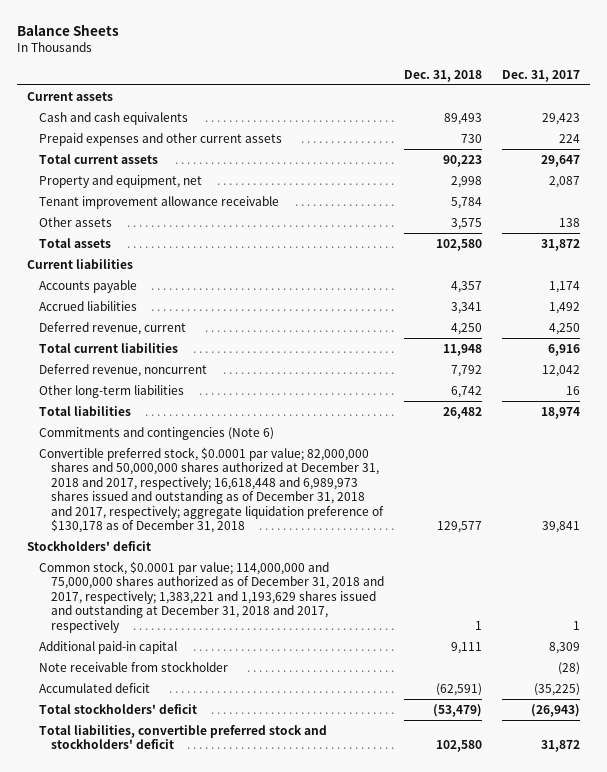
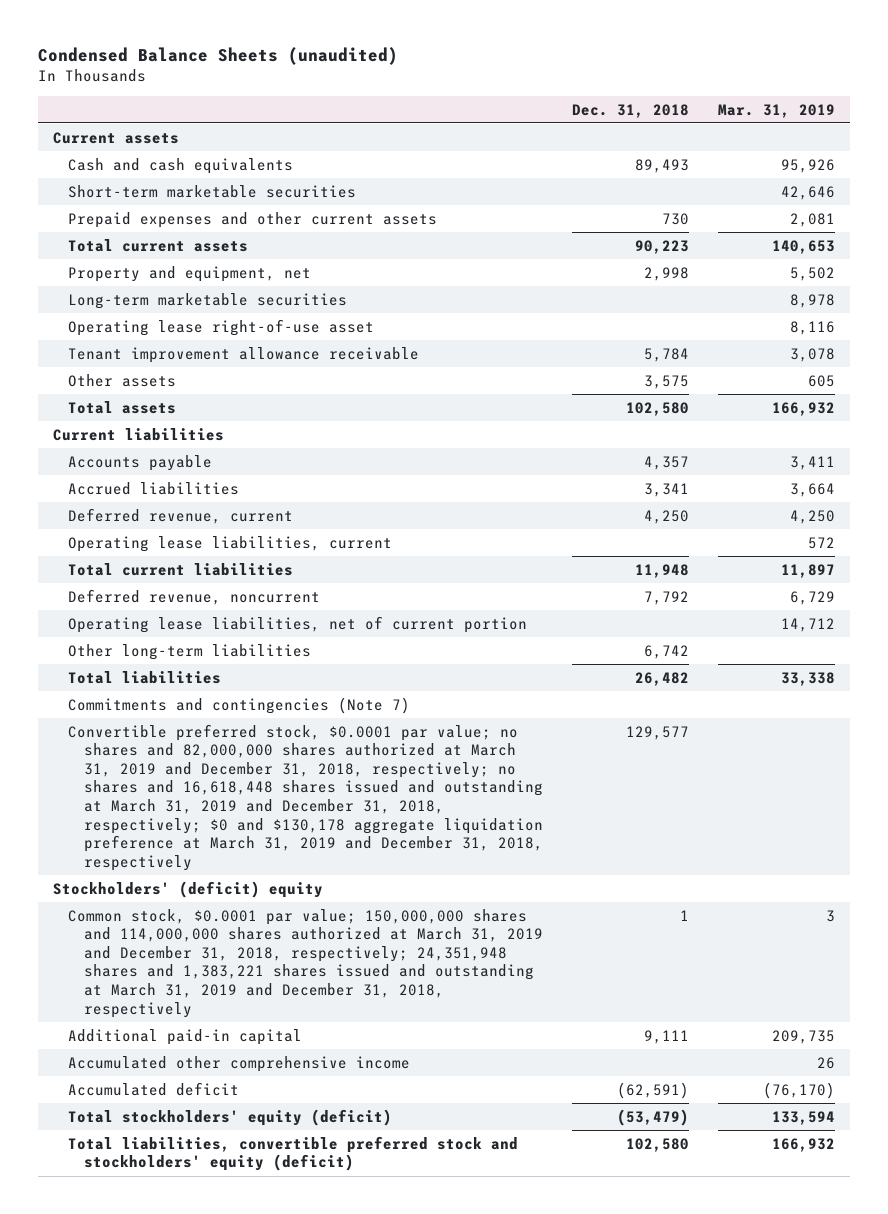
[17,23,120,36] Balance Sheets -> [38,47,399,66] Condensed Balance Sheets (unaudited)
[501,69,580,82] Dec. 31, 2017 -> none
none -> [718,103,836,118] Mar. 31, 2019
none -> [68,184,357,198] Short-term marketable securities
none -> [68,292,348,309] Long-term marketable securities
none -> [68,318,375,336] Operating lease right-of-use asset
none -> [68,535,393,552] Operating lease liabilities, current
none -> [68,615,528,633] Operating lease liabilities, net of current portion
[39,426,275,440] Commitments and contingencies (Note 6) -> [68,696,411,714] Commitments and contingencies (Note 7)
[39,446,384,534] Convertible preferred stock, $0.0001 par value; 82,000,000 shares and 50,000,000 shares authorized at December 31, 2018 and 2017, respectively; 16,618,448 and 6,989,973 shares issued and outstanding as of December 31, 2018 and 2017, respectively; aggregate liquidation preference of $130,178 as of December 31, 2018 -> [68,723,543,871] Convertible preferred stock, $0.0001 par value; no shares and 82,000,000 shares authorized at March 31, 2019 and December 31, 2018, respectively; no shares and 16,618,448 shares issued and outstanding at March 31, 2019 and December 31, 2018, respectively; $0 and $130,178 aggregate liquidation preference at March 31, 2019 and December 31, 2018, respectively
[27,540,152,551] Stockholders' deficit -> [52,880,323,898] Stockholders' (deficit) equity
[39,560,384,633] Common stock, $0.0001 par value; 114,000,000 and 75,000,000 shares authorized as of December 31, 2018 and 2017, respectively; 1,383,221 and 1,193,629 shares issued and outstanding at December 31, 2018 and 2017, respectively -> [68,908,543,1018] Common stock, $0.0001 par value; 150,000,000 shares and 114,000,000 shares authorized at March 31, 2019 and December 31, 2018, respectively; 24,351,948 shares and 1,383,221 shares issued and outstanding at March 31, 2019 and December 31, 2018, respectively
[39,660,229,672] Note receivable from stockholder -> none
none -> [68,1055,411,1072] Accumulated other comprehensive income
[39,703,198,714] Total stockholders' deficit -> [68,1108,393,1126] Total stockholders' equity (deficit)
[39,724,328,750] Total liabilities, convertible preferred stock and stockholders' deficit -> [68,1135,519,1172] Total liabilities, convertible preferred stock and stockholders' equity (deficit)

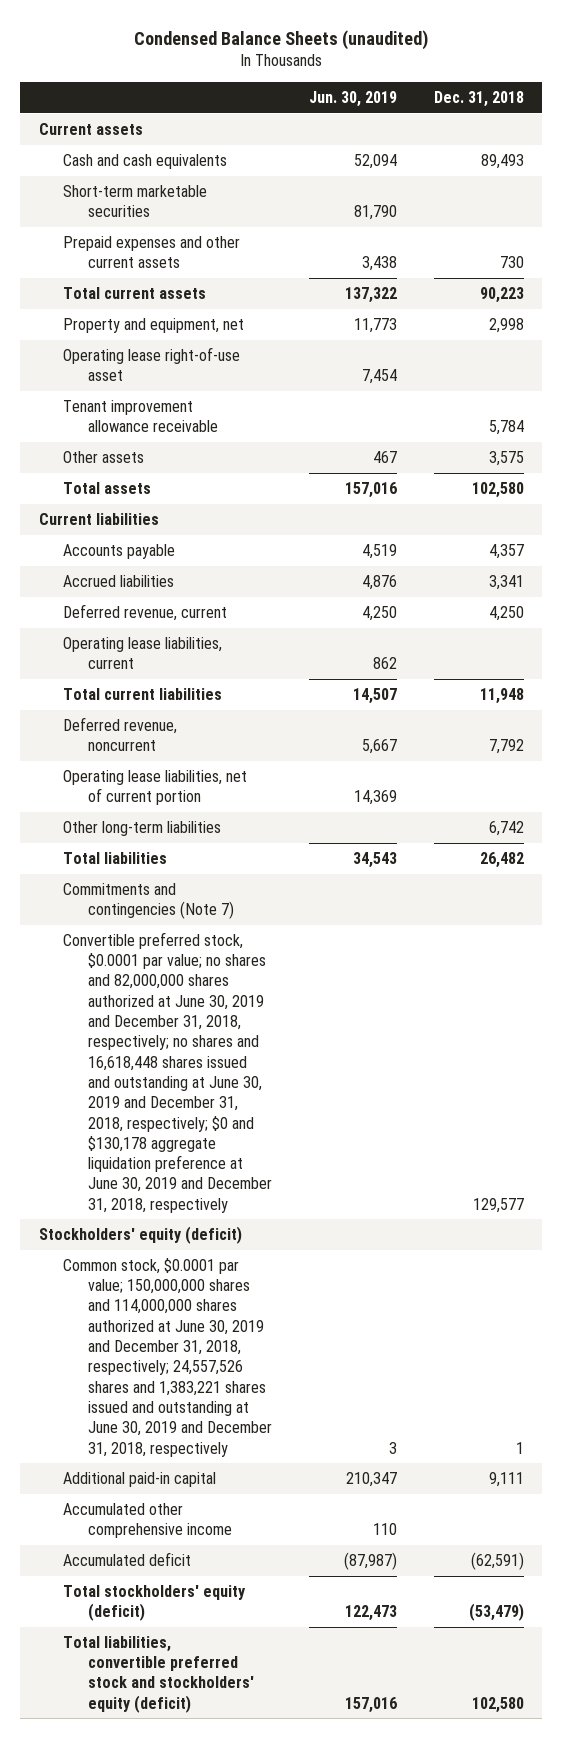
[718,103,836,118] Mar. 31, 2019 -> none
none -> [308,90,397,107] Jun. 30, 2019
[68,292,348,309] Long-term marketable securities -> none
[68,723,543,871] Convertible preferred stock, $0.0001 par value; no shares and 82,000,000 shares authorized at March 31, 2019 and December 31, 2018, respectively; no shares and 16,618,448 shares issued and outstanding at March 31, 2019 and December 31, 2018, respectively; $0 and $130,178 aggregate liquidation preference at March 31, 2019 and December 31, 2018, respectively -> [63,931,272,1213] Convertible preferred stock, $0.0001 par value; no shares and 82,000,000 shares authorized at June 30, 2019 and December 31, 2018, respectively; no shares and 16,618,448 shares issued and outstanding at June 30, 2019 and December 31, 2018, respectively; $0 and $130,178 aggregate liquidation preference at June 30, 2019 and December 31, 2018, respectively
[52,880,323,898] Stockholders' (deficit) equity -> [38,1225,242,1244] Stockholders' equity (deficit)
[68,908,543,1018] Common stock, $0.0001 par value; 150,000,000 shares and 114,000,000 shares authorized at March 31, 2019 and December 31, 2018, respectively; 24,351,948 shares and 1,383,221 shares issued and outstanding at March 31, 2019 and December 31, 2018, respectively -> [63,1257,272,1457] Common stock, $0.0001 par value; 150,000,000 shares and 114,000,000 shares authorized at June 30, 2019 and December 31, 2018, respectively; 24,557,526 shares and 1,383,221 shares issued and outstanding at June 30, 2019 and December 31, 2018, respectively

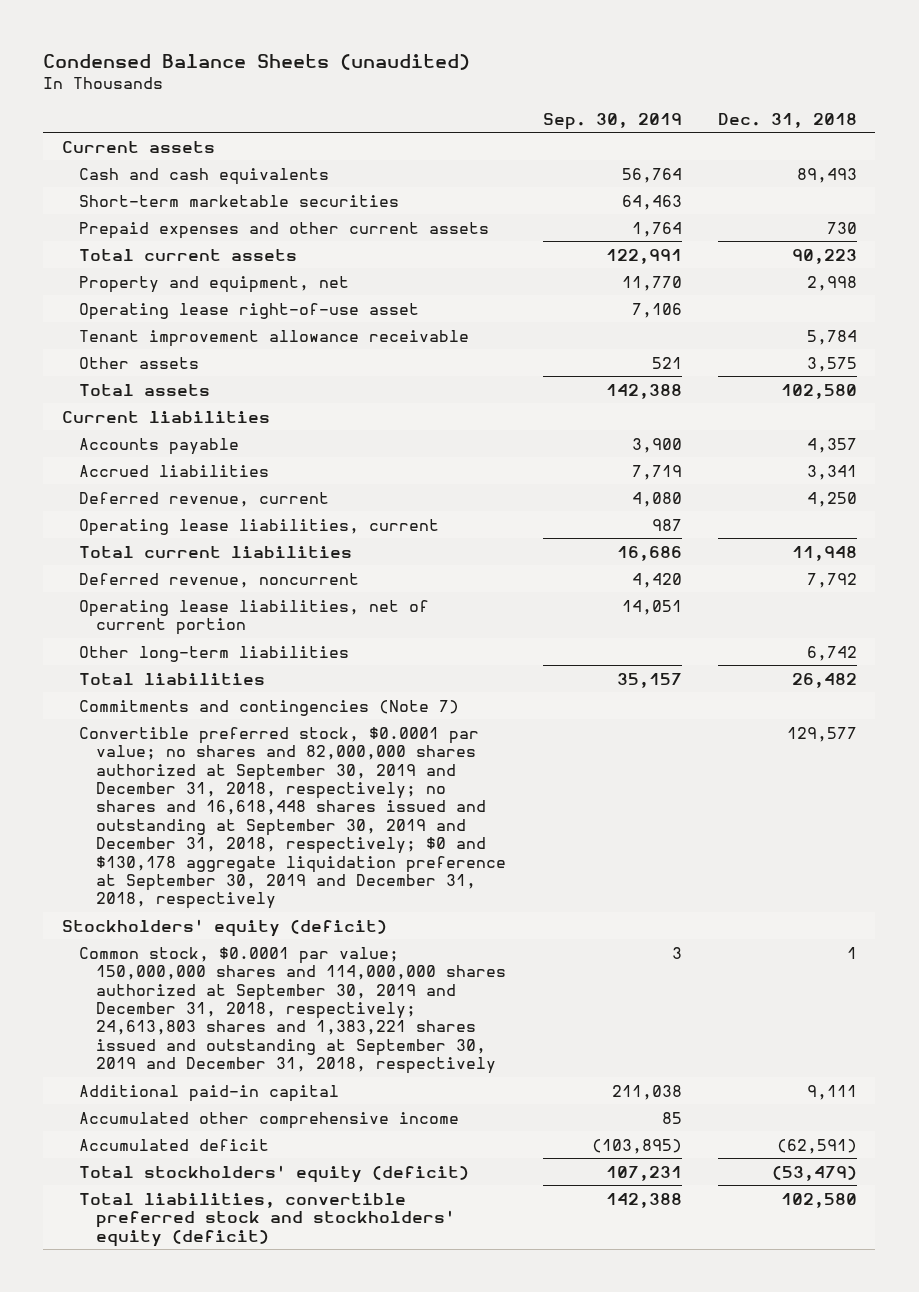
[308,90,397,107] Jun. 30, 2019 -> none
none -> [542,112,682,130] Sep. 30, 2019
[63,931,272,1213] Convertible preferred stock, $0.0001 par value; no shares and 82,000,000 shares authorized at June 30, 2019 and December 31, 2018, respectively; no shares and 16,618,448 shares issued and outstanding at June 30, 2019 and December 31, 2018, respectively; $0 and $130,178 aggregate liquidation preference at June 30, 2019 and December 31, 2018, respectively -> [78,726,507,910] Convertible preferred stock, $0.0001 par value; no shares and 82,000,000 shares authorized at September 30, 2019 and December 31, 2018, respectively; no shares and 16,618,448 shares issued and outstanding at September 30, 2019 and December 31, 2018, respectively; $0 and $130,178 aggregate liquidation preference at September 30, 2019 and December 31, 2018, respectively
[63,1257,272,1457] Common stock, $0.0001 par value; 150,000,000 shares and 114,000,000 shares authorized at June 30, 2019 and December 31, 2018, respectively; 24,557,526 shares and 1,383,221 shares issued and outstanding at June 30, 2019 and December 31, 2018, respectively -> [78,946,507,1075] Common stock, $0.0001 par value; 150,000,000 shares and 114,000,000 shares authorized at September 30, 2019 and December 31, 2018, respectively; 24,613,803 shares and 1,383,221 shares issued and outstanding at September 30, 2019 and December 31, 2018, respectively

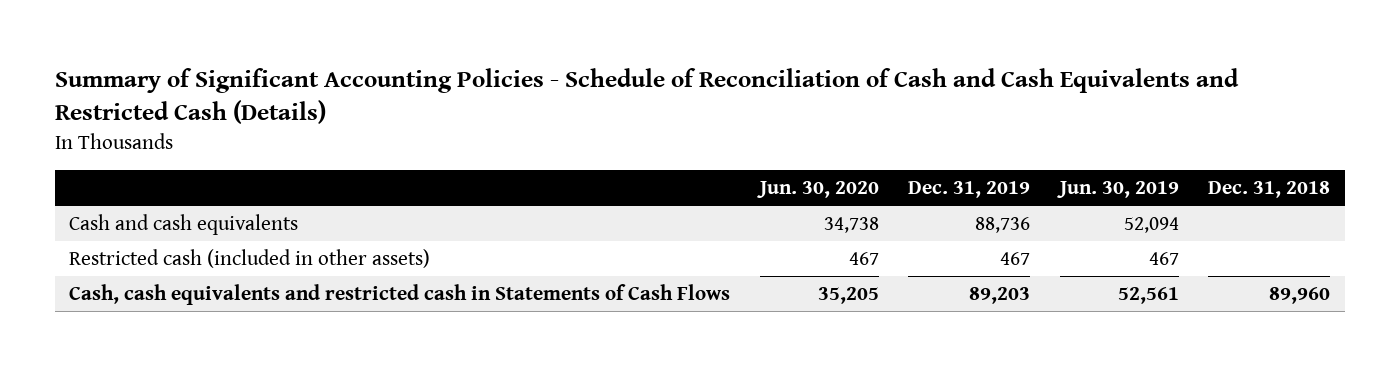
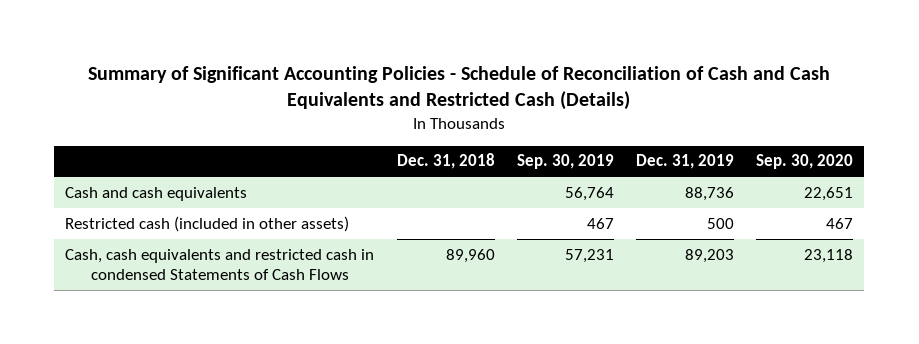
[756,181,879,199] Jun. 30, 2020 -> none
[1056,181,1179,199] Jun. 30, 2019 -> none
none -> [516,154,614,170] Sep. 30, 2019
none -> [756,154,854,170] Sep. 30, 2020
[1000,252,1031,266] 467 -> [707,217,735,229] 500
[69,284,731,306] Cash, cash equivalents and restricted cash in Statements of Cash Flows -> [65,248,375,280] Cash, cash equivalents and restricted cash in condensed Statements of Cash Flows

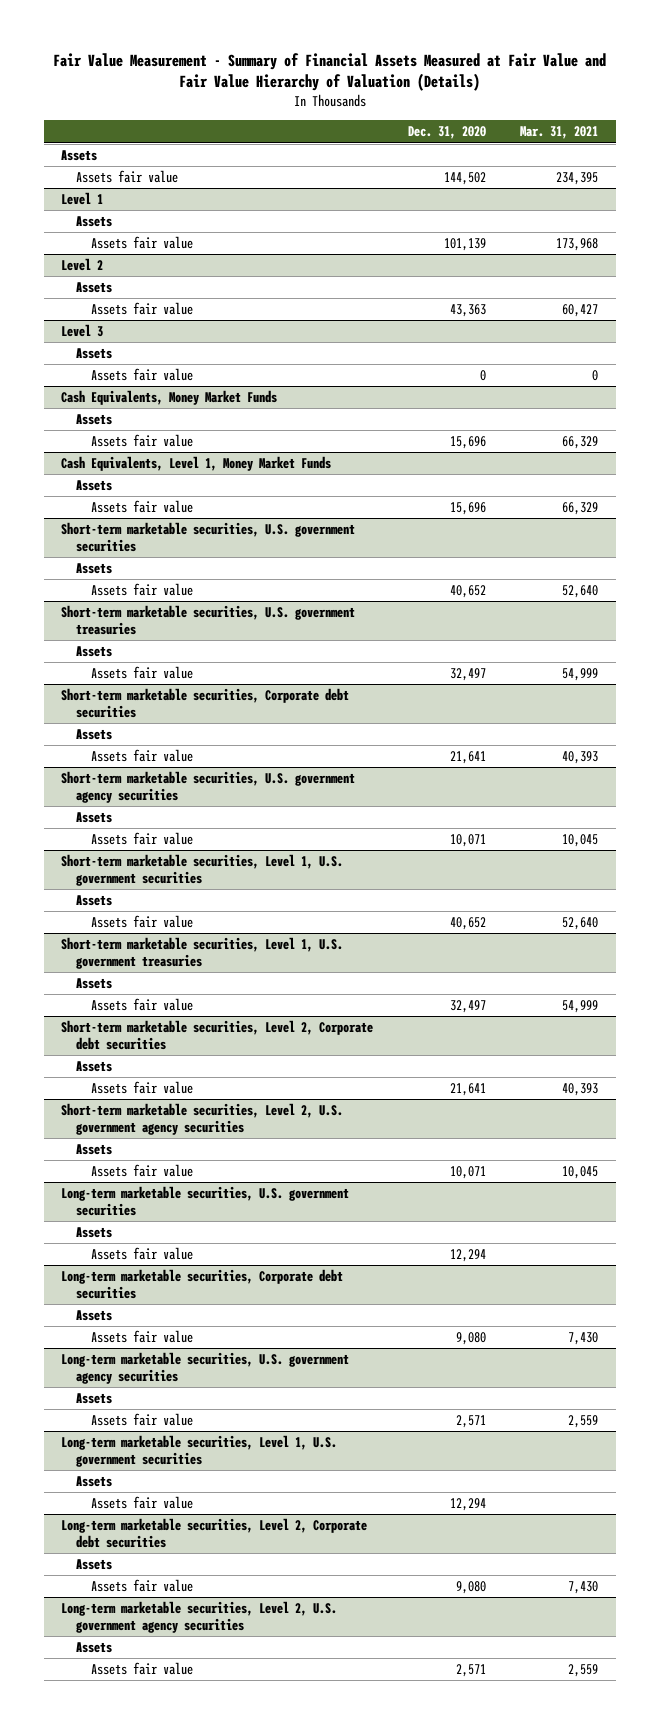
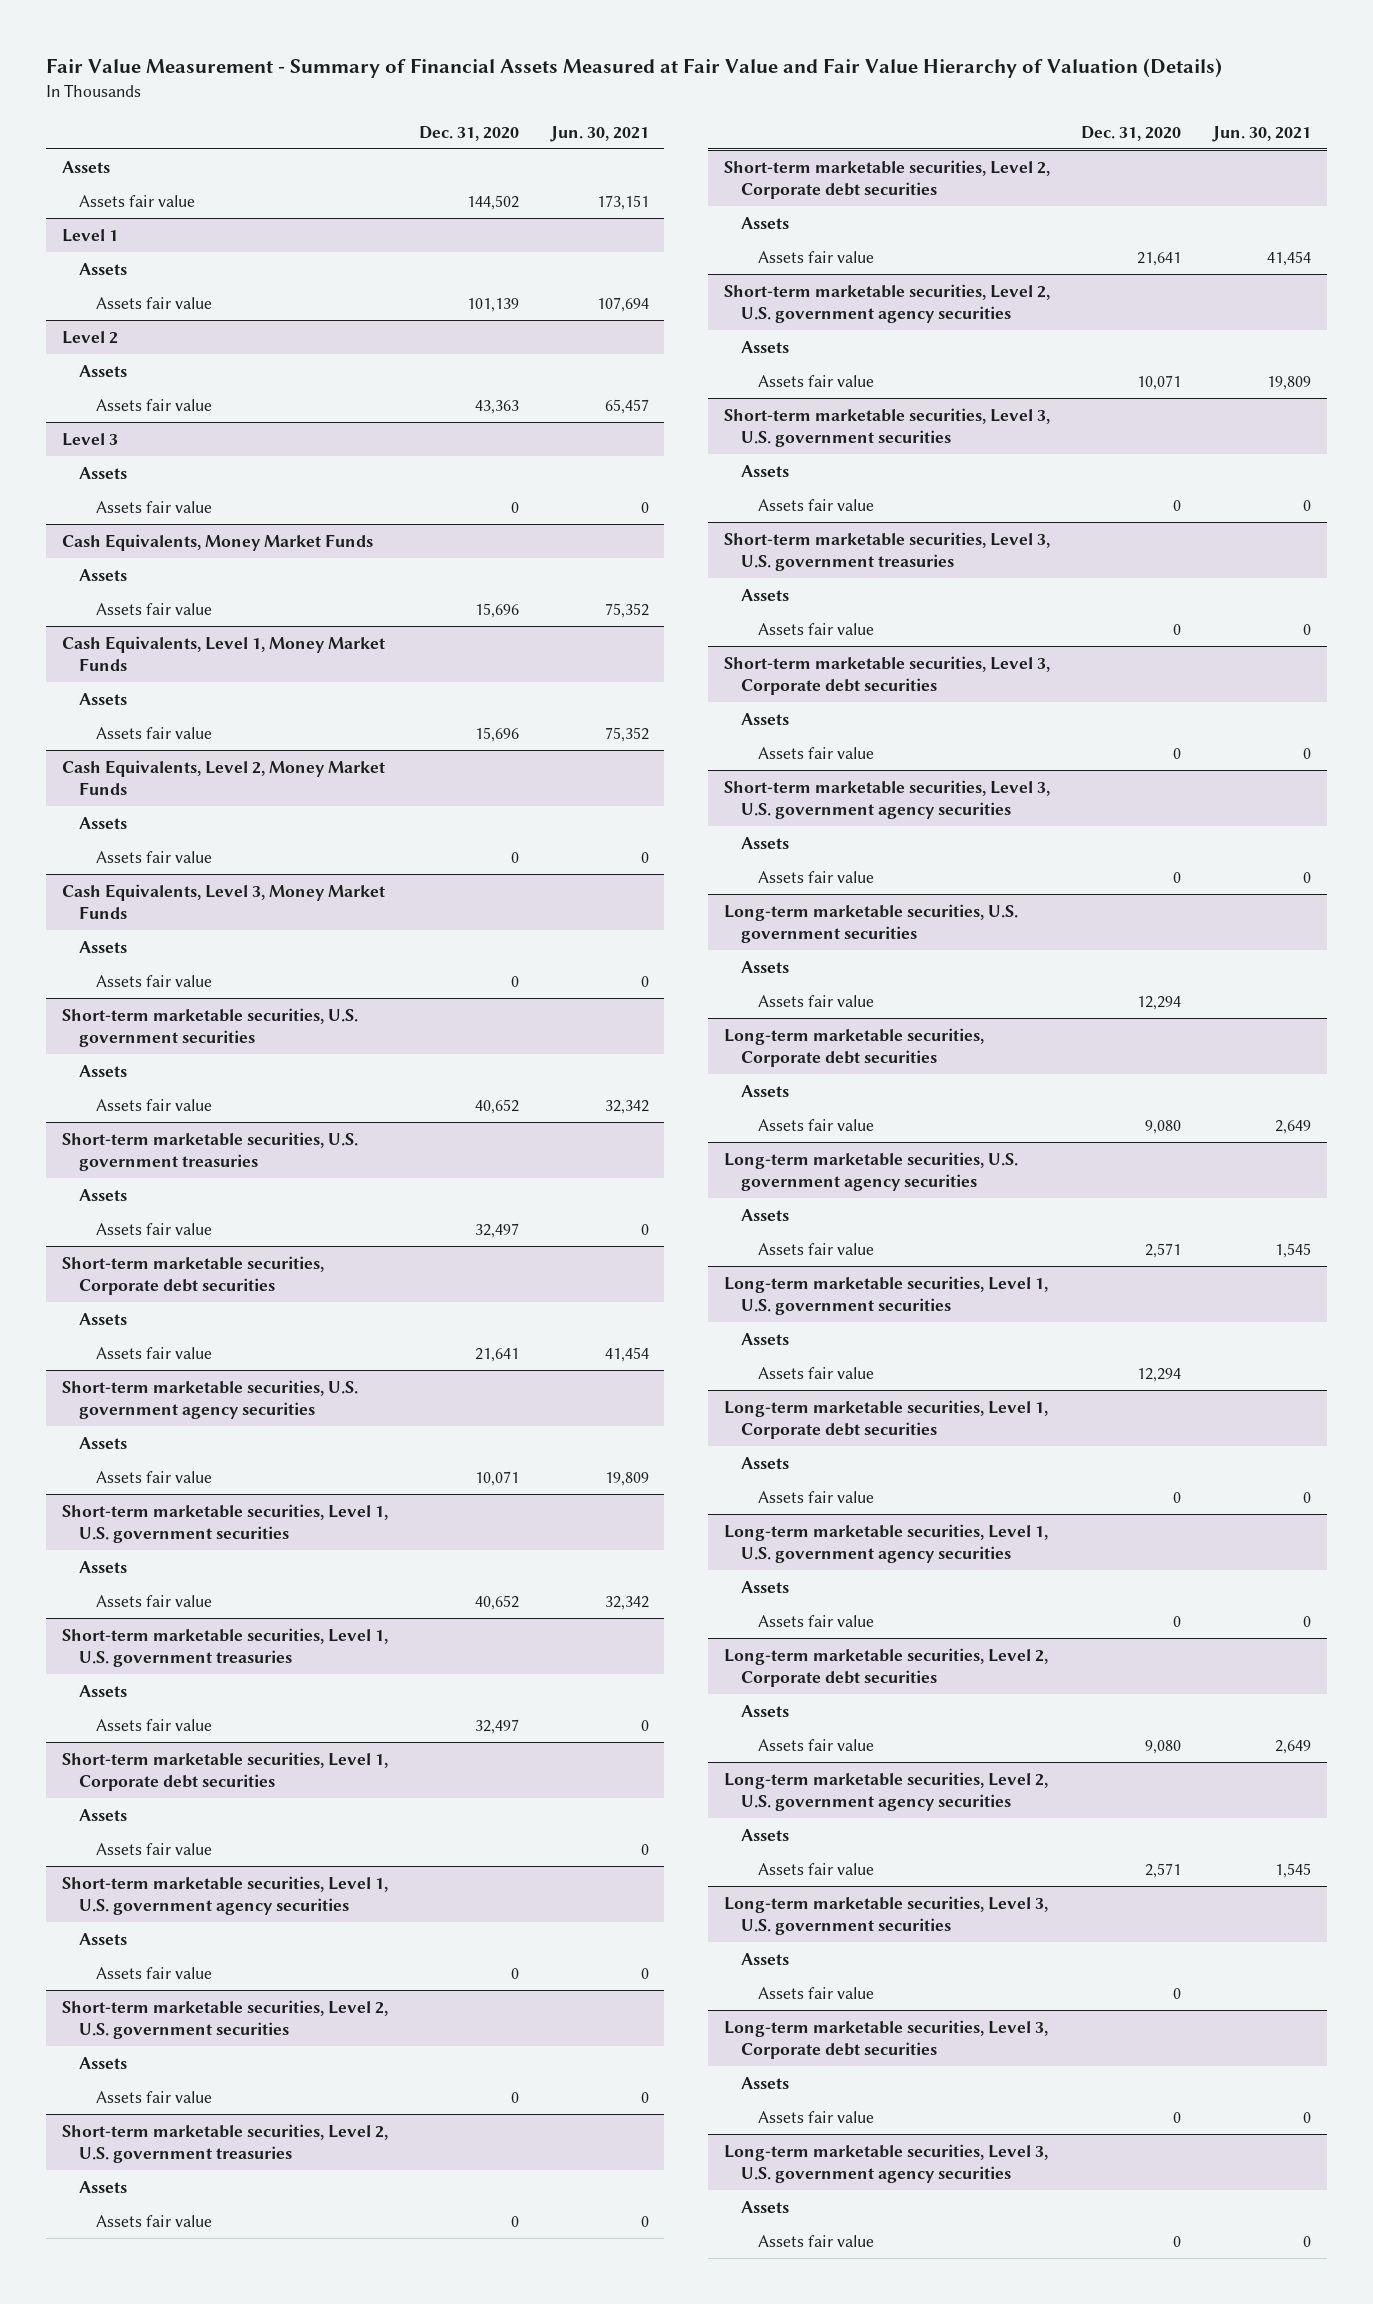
[520,126,599,140] Mar. 31, 2021 -> none
none -> [549,125,649,142] Jun. 30, 2021
none -> [61,759,385,796] Cash Equivalents, Level 2, Money Market Funds
none -> [78,816,127,829] Assets
none -> [96,850,213,863] Assets fair value
none -> [61,883,385,920] Cash Equivalents, Level 3, Money Market Funds
none -> [78,940,127,953] Assets
none -> [96,974,213,987] Assets fair value
none -> [61,1751,388,1792] Short-term marketable securities, Level 1, Corporate debt securities
none -> [78,1808,127,1821] Assets
none -> [96,1842,213,1855] Assets fair value
none -> [61,1875,388,1916] Short-term marketable securities, Level 1, U.S. government agency securities
none -> [78,1932,127,1945] Assets
none -> [96,1966,213,1979] Assets fair value
none -> [61,1999,388,2040] Short-term marketable securities, Level 2, U.S. government securities
none -> [78,2056,127,2069] Assets
none -> [96,2090,213,2103] Assets fair value
none -> [61,2123,388,2164] Short-term marketable securities, Level 2, U.S. government treasuries
none -> [78,2180,127,2193] Assets
none -> [96,2214,213,2227] Assets fair value
none -> [724,407,1051,448] Short-term marketable securities, Level 3, U.S. government securities
none -> [741,464,790,477] Assets
none -> [758,498,875,511] Assets fair value
none -> [724,531,1051,572] Short-term marketable securities, Level 3, U.S. government treasuries
none -> [741,588,790,601] Assets
none -> [758,622,875,635] Assets fair value
none -> [724,655,1051,696] Short-term marketable securities, Level 3, Corporate debt securities
none -> [741,712,790,725] Assets
none -> [758,746,875,759] Assets fair value
none -> [724,779,1051,820] Short-term marketable securities, Level 3, U.S. government agency securities
none -> [741,836,790,849] Assets
none -> [758,870,875,883] Assets fair value
none -> [724,1399,1049,1440] Long-term marketable securities, Level 1, Corporate debt securities
none -> [741,1456,790,1469] Assets
none -> [758,1490,875,1503] Assets fair value
none -> [724,1523,1049,1564] Long-term marketable securities, Level 1, U.S. government agency securities
none -> [741,1580,790,1593] Assets
none -> [758,1614,875,1627] Assets fair value
none -> [724,1895,1049,1936] Long-term marketable securities, Level 3, U.S. government securities
none -> [741,1952,790,1965] Assets
none -> [758,1986,875,1999] Assets fair value
none -> [724,2019,1049,2060] Long-term marketable securities, Level 3, Corporate debt securities
none -> [741,2076,790,2089] Assets
none -> [758,2110,875,2123] Assets fair value
none -> [724,2143,1049,2184] Long-term marketable securities, Level 3, U.S. government agency securities
none -> [741,2200,790,2213] Assets
none -> [758,2234,875,2247] Assets fair value

